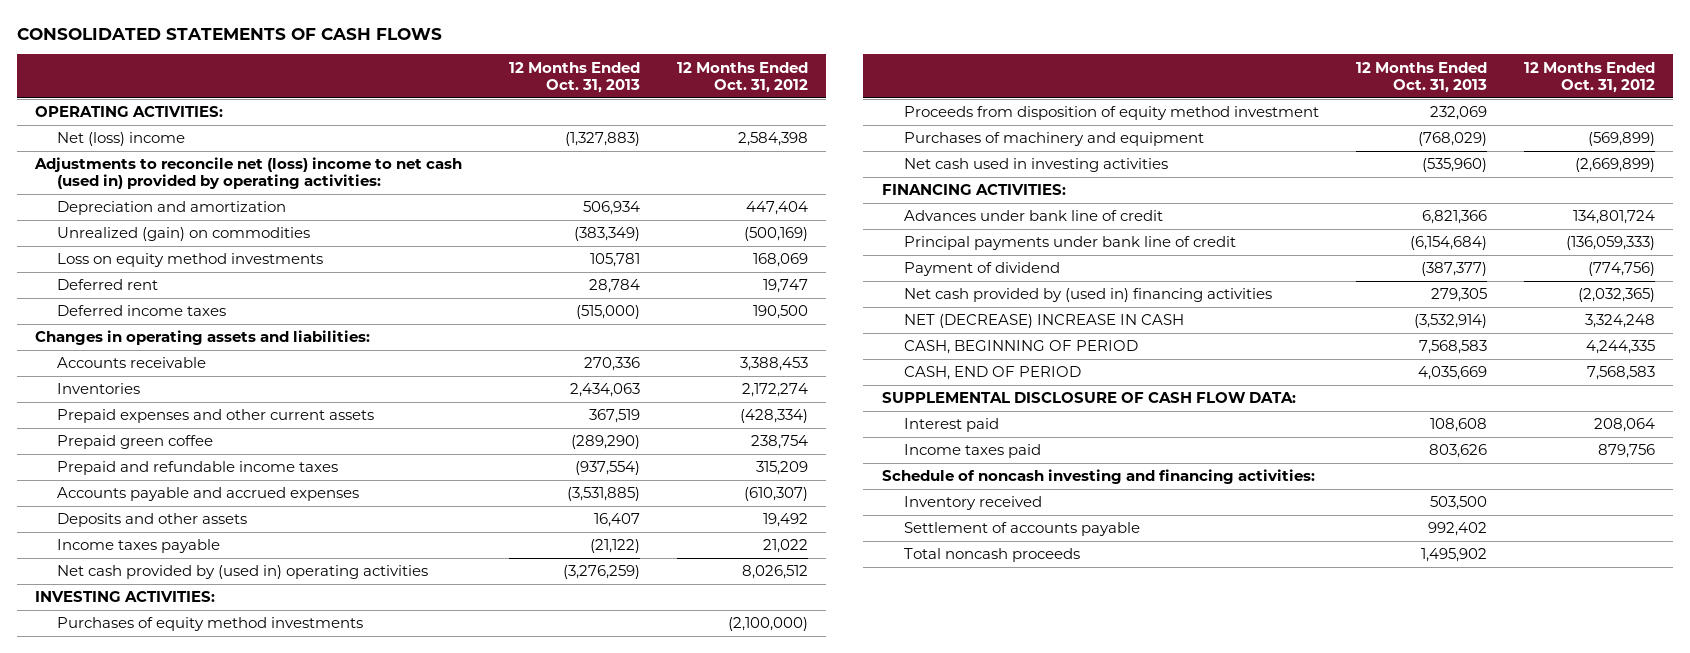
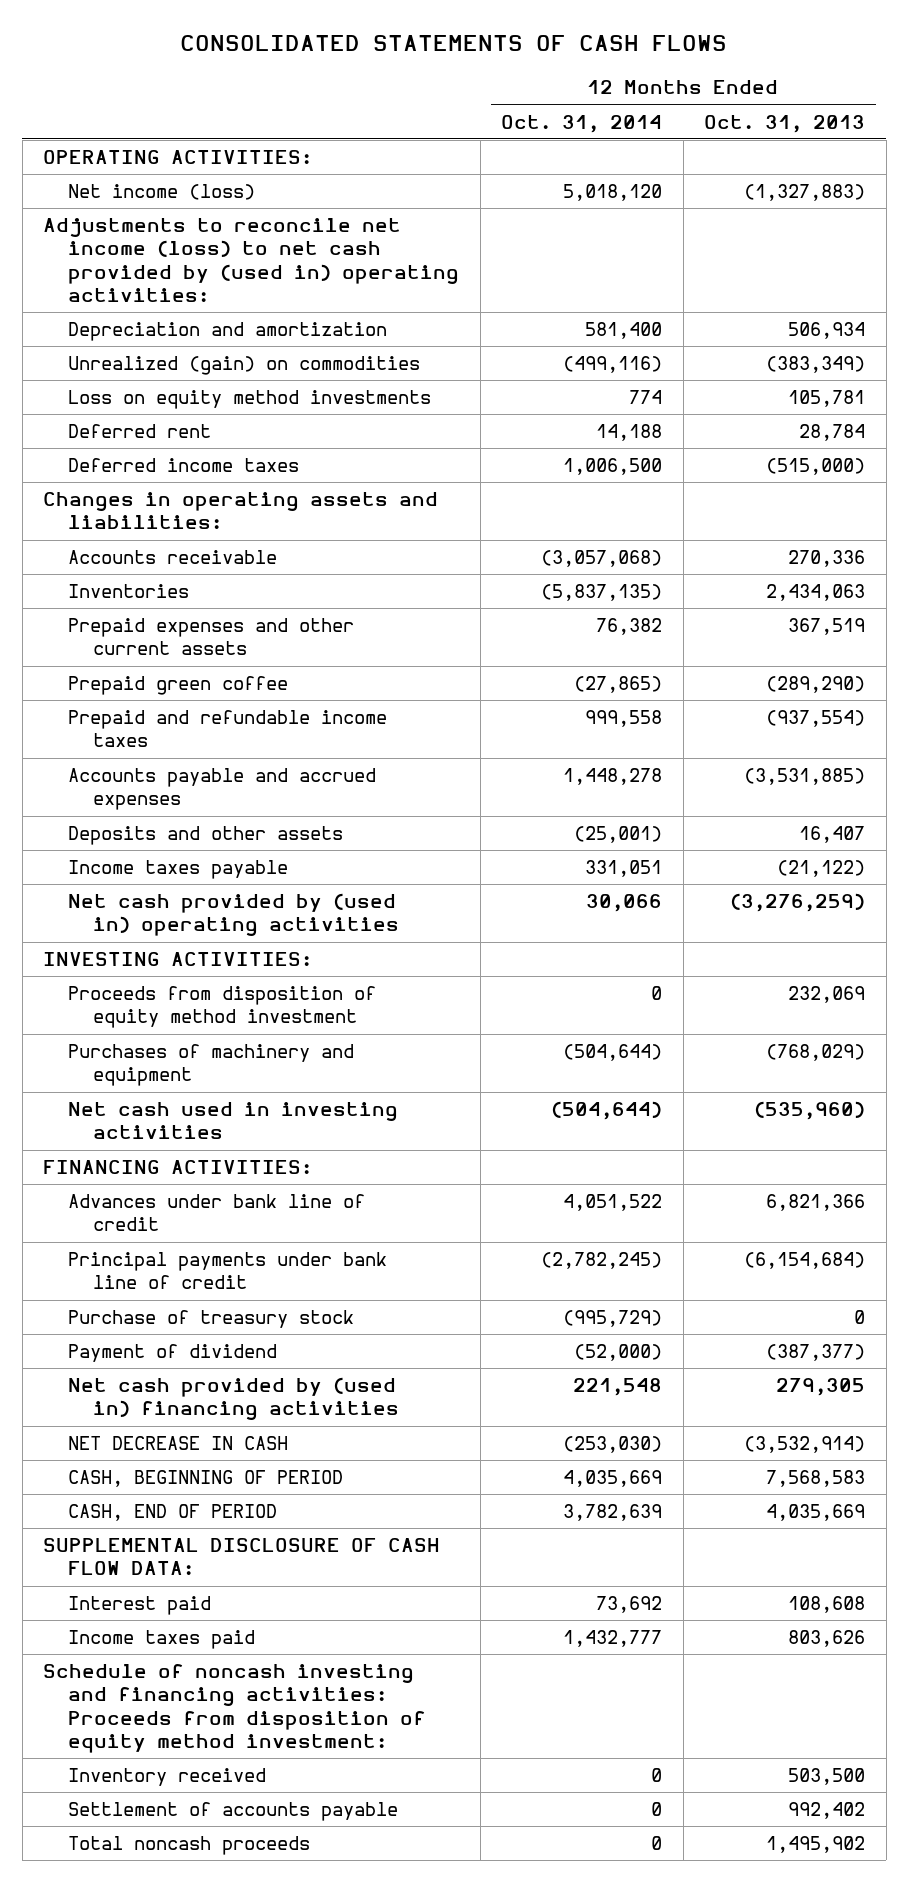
[676,61,808,93] 12 Months Ended Oct. 31, 2012 -> none
none -> [501,114,663,133] Oct. 31, 2014
[56,132,185,147] Net (loss) income -> [68,184,256,201] Net income (loss)
[34,157,463,190] Adjustments to reconcile net (loss) income to net cash (used in) provided by operating activities: -> [43,218,460,302] Adjustments to reconcile net income (loss) to net cash provided by (used in) operating activities:
[56,617,363,632] Purchases of equity method investments -> none
none -> [68,1310,355,1329] Purchase of treasury stock
[903,314,1184,329] NET (DECREASE) INCREASE IN CASH -> [68,1436,289,1451] NET DECREASE IN CASH
[882,469,1316,485] Schedule of noncash investing and financing activities: -> [43,1664,427,1753] Schedule of noncash investing and financing activities: Proceeds from disposition of equity method investment:

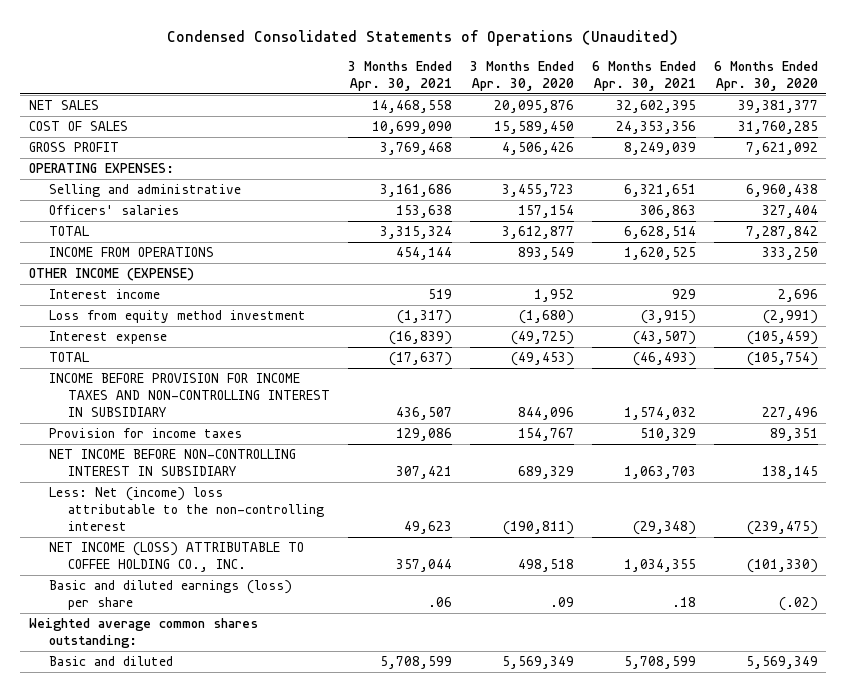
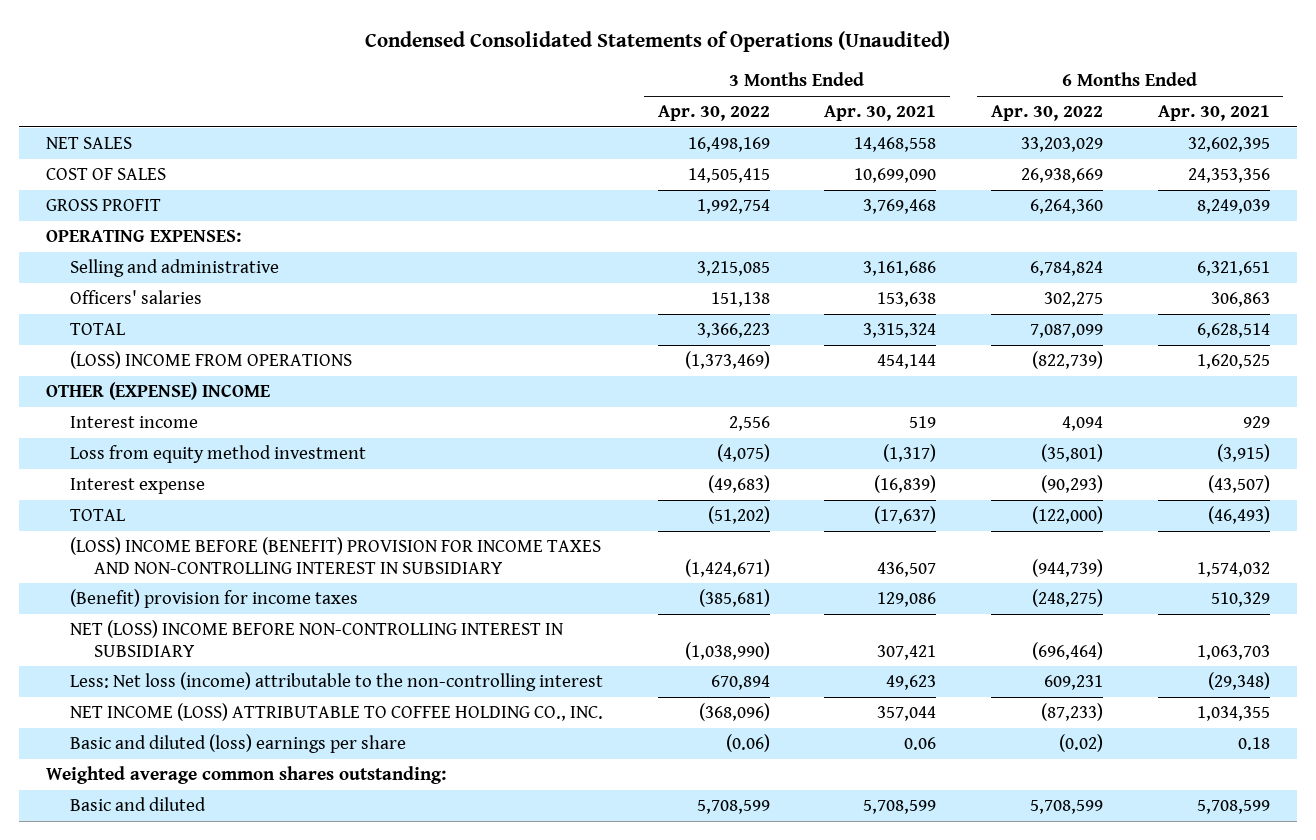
[470,60,575,91] 3 Months Ended Apr. 30, 2020 -> none
[713,60,818,91] 6 Months Ended Apr. 30, 2020 -> none
none -> [657,105,770,122] Apr. 30, 2022
none -> [990,105,1103,122] Apr. 30, 2022
[48,247,214,258] INCOME FROM OPERATIONS -> [69,350,352,369] (LOSS) INCOME FROM OPERATIONS
[29,268,195,282] OTHER INCOME (EXPENSE) -> [45,381,270,400] OTHER (EXPENSE) INCOME
[48,373,331,418] INCOME BEFORE PROVISION FOR INCOME TAXES AND NON-CONTROLLING INTEREST IN SUBSIDIARY -> [69,536,601,574] (LOSS) INCOME BEFORE (BENEFIT) PROVISION FOR INCOME TAXES AND NON-CONTROLLING INTEREST IN SUBSIDIARY
[48,428,242,439] Provision for income taxes -> [69,588,358,608] (Benefit) provision for income taxes
[48,449,296,477] NET INCOME BEFORE NON-CONTROLLING INTEREST IN SUBSIDIARY -> [69,619,563,657] NET (LOSS) INCOME BEFORE NON-CONTROLLING INTEREST IN SUBSIDIARY
[48,487,325,532] Less: Net (income) loss attributable to the non-controlling interest -> [69,671,603,691] Less: Net loss (income) attributable to the non-controlling interest
[48,580,292,611] Basic and diluted earnings (loss) per share -> [69,733,406,753] Basic and diluted (loss) earnings per share
[428,597,453,608] .06 -> [904,736,937,750] 0.06
[671,597,696,608] .18 -> [1237,736,1270,750] 0.18

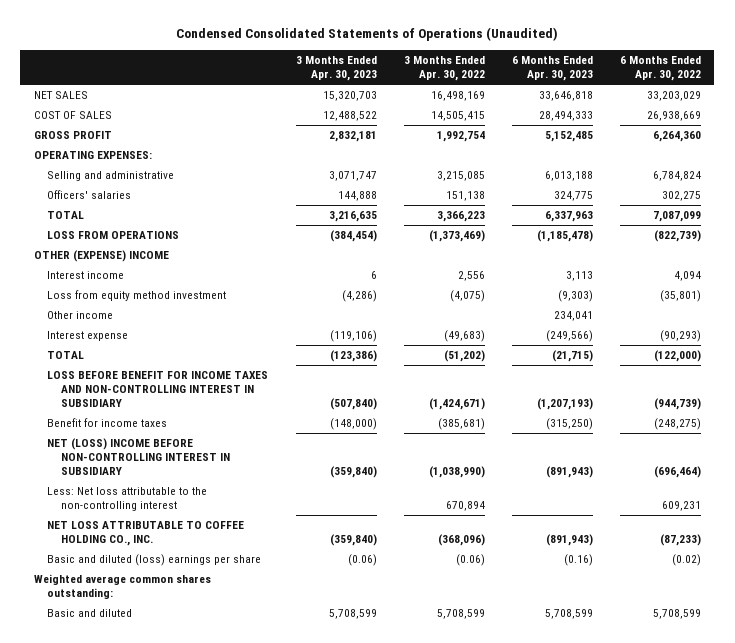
[824,105,937,122] Apr. 30, 2021 -> none
[1157,105,1270,122] Apr. 30, 2021 -> none
none -> [295,56,377,82] 3 Months Ended Apr. 30, 2023
none -> [511,56,593,82] 6 Months Ended Apr. 30, 2023
[69,350,352,369] (LOSS) INCOME FROM OPERATIONS -> [47,231,180,240] LOSS FROM OPERATIONS
none -> [47,311,114,320] Other income
[69,536,601,574] (LOSS) INCOME BEFORE (BENEFIT) PROVISION FOR INCOME TAXES AND NON-CONTROLLING INTEREST IN SUBSIDIARY -> [47,371,269,407] LOSS BEFORE BENEFIT FOR INCOME TAXES AND NON-CONTROLLING INTEREST IN SUBSIDIARY
[69,588,358,608] (Benefit) provision for income taxes -> [47,418,168,428] Benefit for income taxes
[69,671,603,691] Less: Net loss (income) attributable to the non-controlling interest -> [47,487,208,512] Less: Net loss attributable to the non-controlling interest
[69,702,603,721] NET INCOME (LOSS) ATTRIBUTABLE TO COFFEE HOLDING CO., INC. -> [47,521,245,547] NET LOSS ATTRIBUTABLE TO COFFEE HOLDING CO., INC.

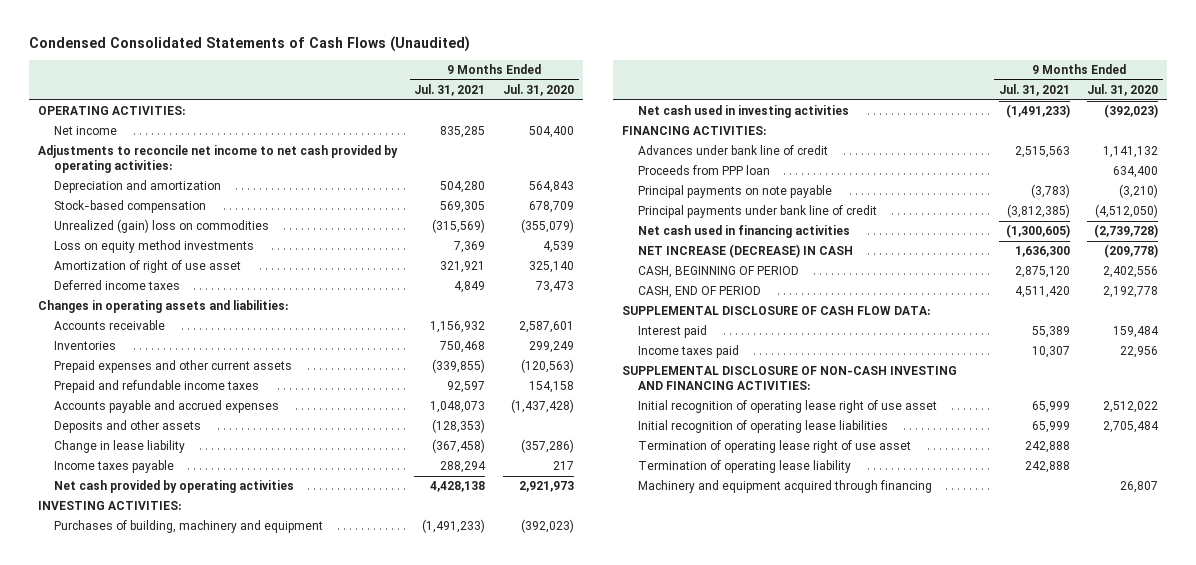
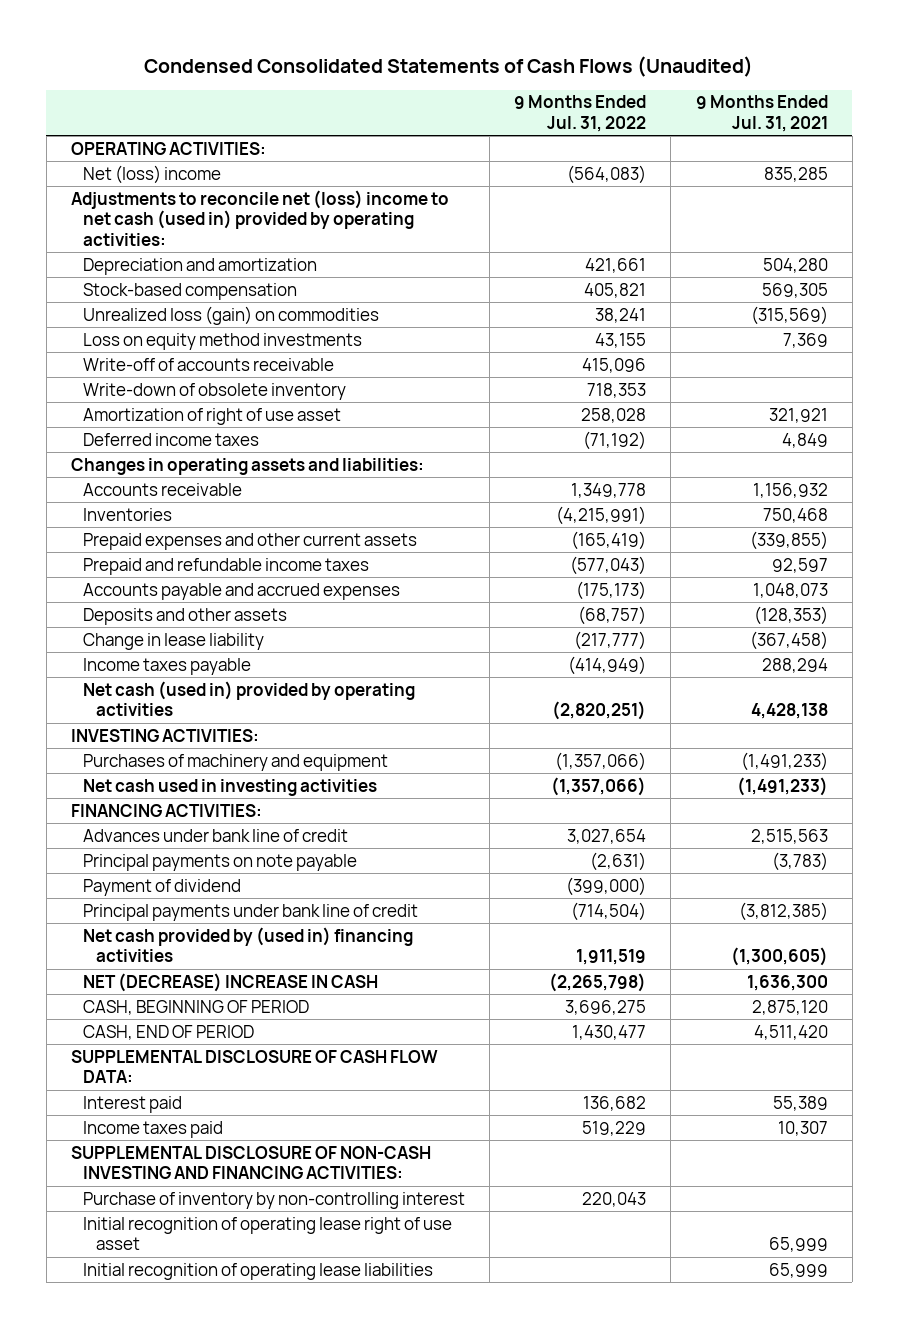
[503,83,575,96] Jul. 31, 2020 -> none
none -> [514,95,647,132] 9 Months Ended Jul. 31, 2022
[53,126,117,136] Net income -> [83,164,222,184] Net (loss) income
[37,145,398,173] Adjustments to reconcile net income to net cash provided by operating activities: -> [70,189,449,246] Adjustments to reconcile net (loss) income to net cash (used in) provided by operating activities:
[53,219,269,234] Unrealized (gain) loss on commodities -> [83,305,380,325] Unrealized loss (gain) on commodities
none -> [83,357,335,371] Write-off of accounts receivable
none -> [83,382,347,400] Write-down of obsolete inventory
[53,480,294,494] Net cash provided by operating activities -> [83,680,416,717] Net cash (used in) provided by operating activities
[53,520,323,534] Purchases of building, machinery and equipment -> [83,753,389,771] Purchases of machinery and equipment
[638,165,771,176] Proceeds from PPP loan -> none
none -> [83,878,242,896] Payment of dividend
[638,225,851,239] Net cash used in financing activities -> [83,926,414,963] Net cash provided by (used in) financing activities
[638,244,854,259] NET INCREASE (DECREASE) IN CASH -> [83,972,379,992] NET (DECREASE) INCREASE IN CASH
none -> [83,1191,466,1209] Purchase of inventory by non-controlling interest
[638,440,912,454] Termination of operating lease right of use asset -> none
[638,460,852,474] Termination of operating lease liability -> none
[638,480,933,494] Machinery and equipment acquired through financing -> none

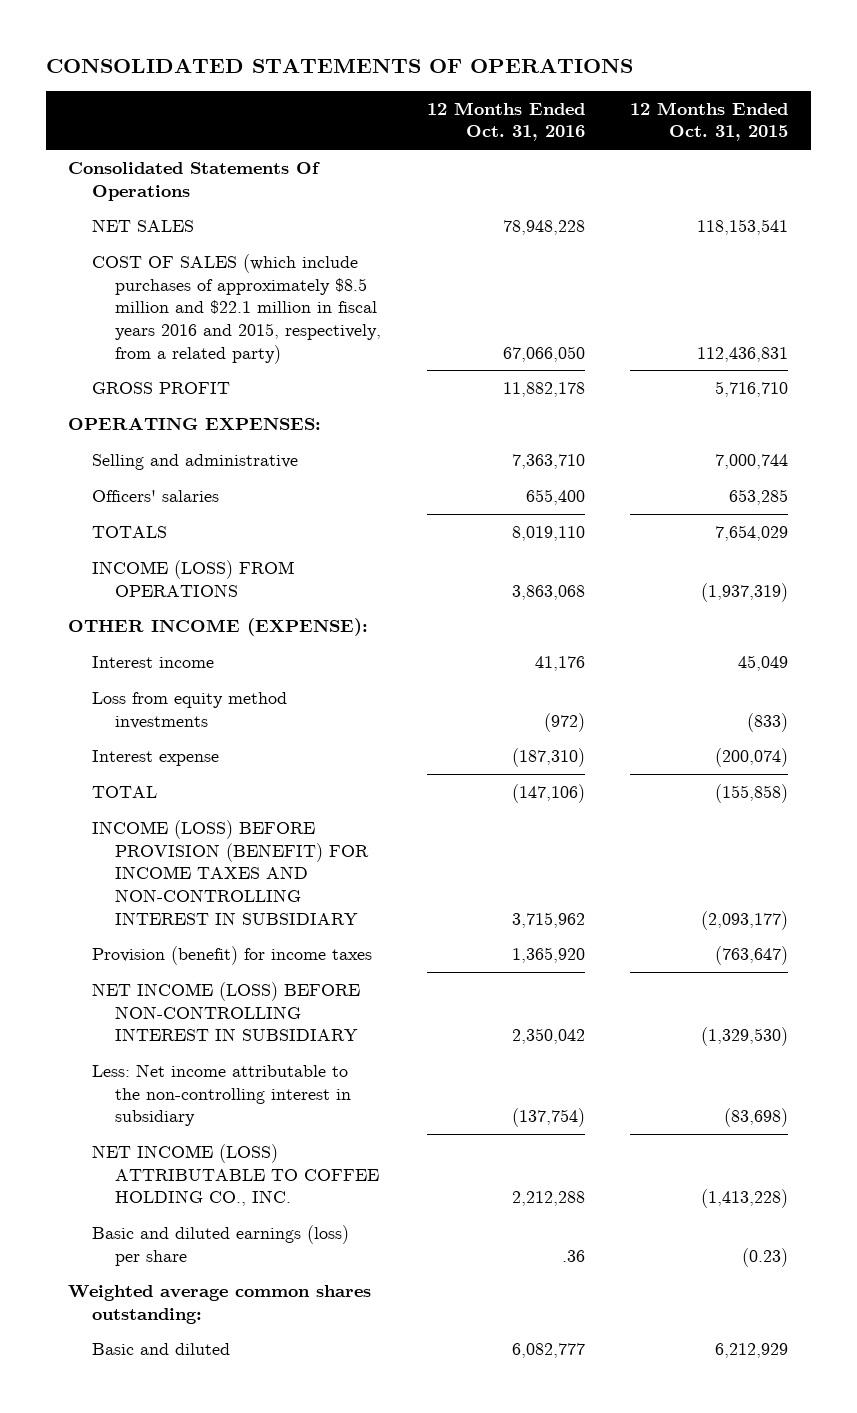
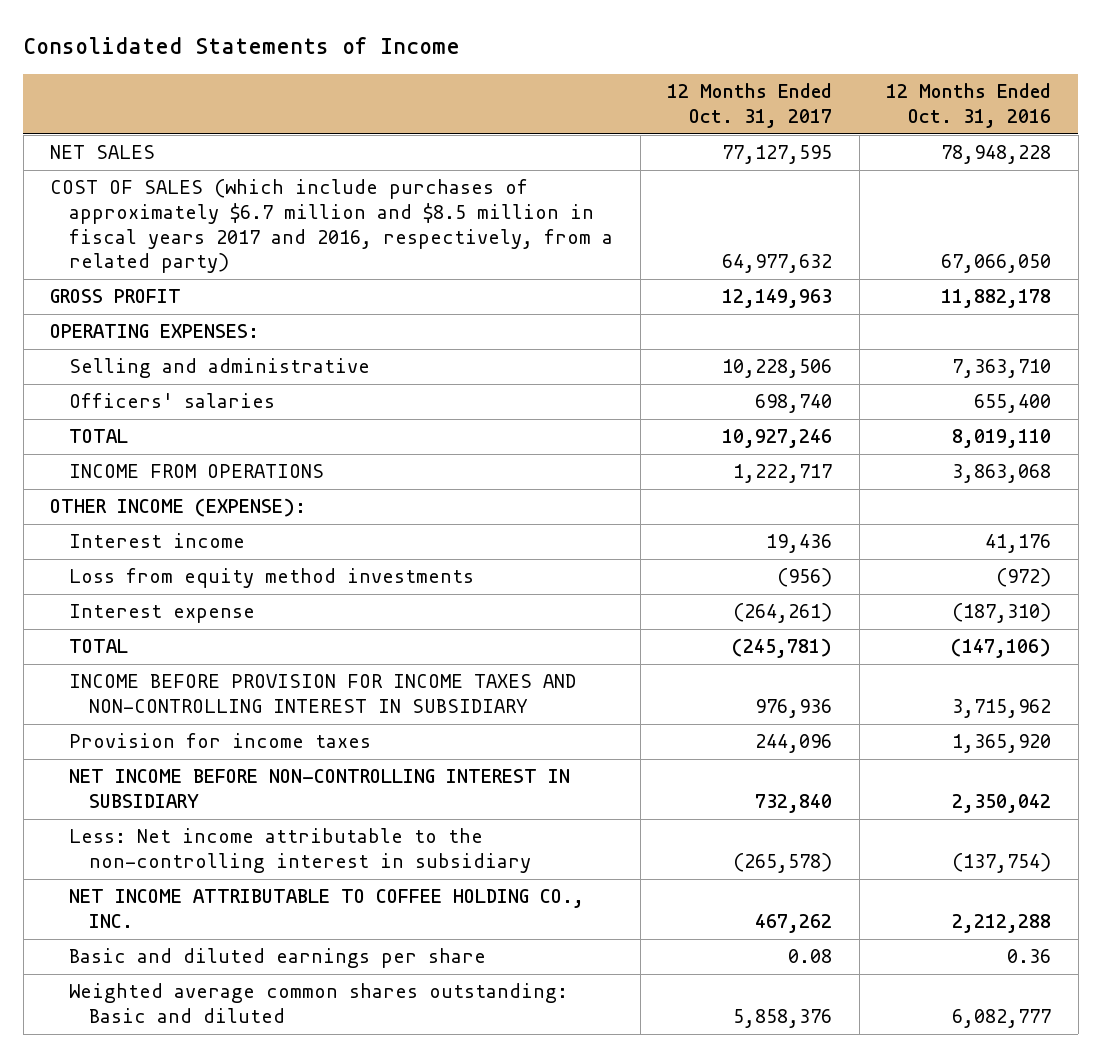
[45,58,633,74] CONSOLIDATED STATEMENTS OF OPERATIONS -> [23,37,461,55] Consolidated Statements of Income
[630,101,789,142] 12 Months Ended Oct. 31, 2015 -> none
none -> [667,83,833,129] 12 Months Ended Oct. 31, 2017
[68,161,321,201] Consolidated Statements Of Operations -> none
[91,253,382,364] COST OF SALES (which include purchases of approximately $8.5 million and $22.1 million in fiscal years 2016 and 2015, respectively, from a related party) -> [50,179,614,274] COST OF SALES (which include purchases of approximately $6.7 million and $8.5 million in fiscal years 2017 and 2016, respectively, from a related party)
[91,525,167,538] TOTALS -> [69,429,129,444] TOTAL
[91,559,294,597] INCOME (LOSS) FROM OPERATIONS -> [69,464,325,479] INCOME FROM OPERATIONS
[91,819,370,925] INCOME (LOSS) BEFORE PROVISION (BENEFIT) FOR INCOME TAXES AND NON-CONTROLLING INTEREST IN SUBSIDIARY -> [69,674,577,714] INCOME BEFORE PROVISION FOR INCOME TAXES AND NON-CONTROLLING INTEREST IN SUBSIDIARY
[91,945,372,965] Provision (benefit) for income taxes -> [69,733,372,749] Provision for income taxes
[91,981,360,1042] NET INCOME (LOSS) BEFORE NON-CONTROLLING INTEREST IN SUBSIDIARY -> [69,769,571,809] NET INCOME BEFORE NON-CONTROLLING INTEREST IN SUBSIDIARY
[68,1284,372,1324] Weighted average common shares outstanding: -> none
[91,1143,380,1207] NET INCOME (LOSS) ATTRIBUTABLE TO COFFEE HOLDING CO., INC. -> [69,889,585,929] NET INCOME ATTRIBUTABLE TO COFFEE HOLDING CO., INC.
[91,1224,349,1266] Basic and diluted earnings (loss) per share -> [69,948,487,969] Basic and diluted earnings per share
[561,1249,585,1262] .36 -> [1007,949,1052,964] 0.36
[91,1342,230,1355] Basic and diluted -> [69,983,569,1024] Weighted average common shares outstanding: Basic and diluted

